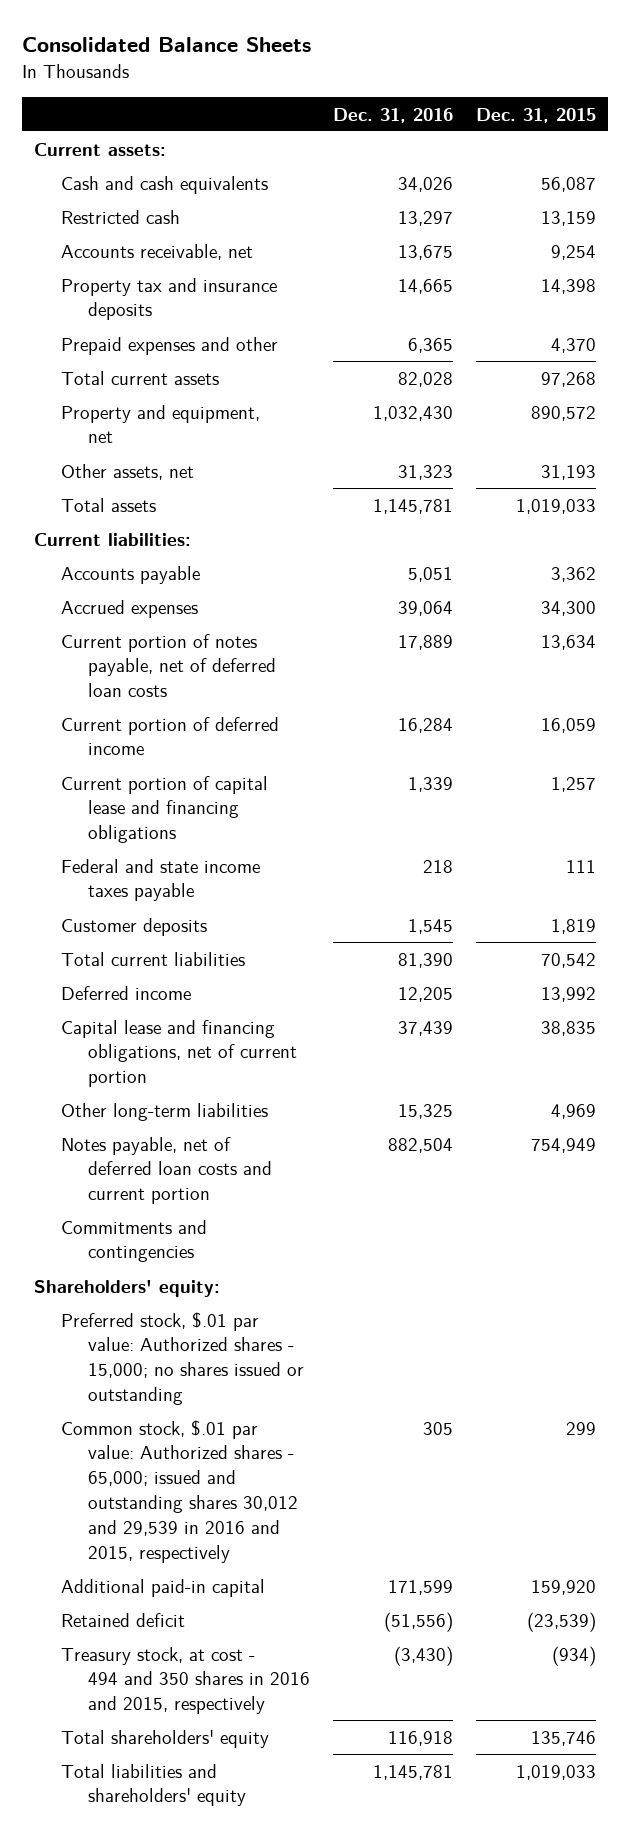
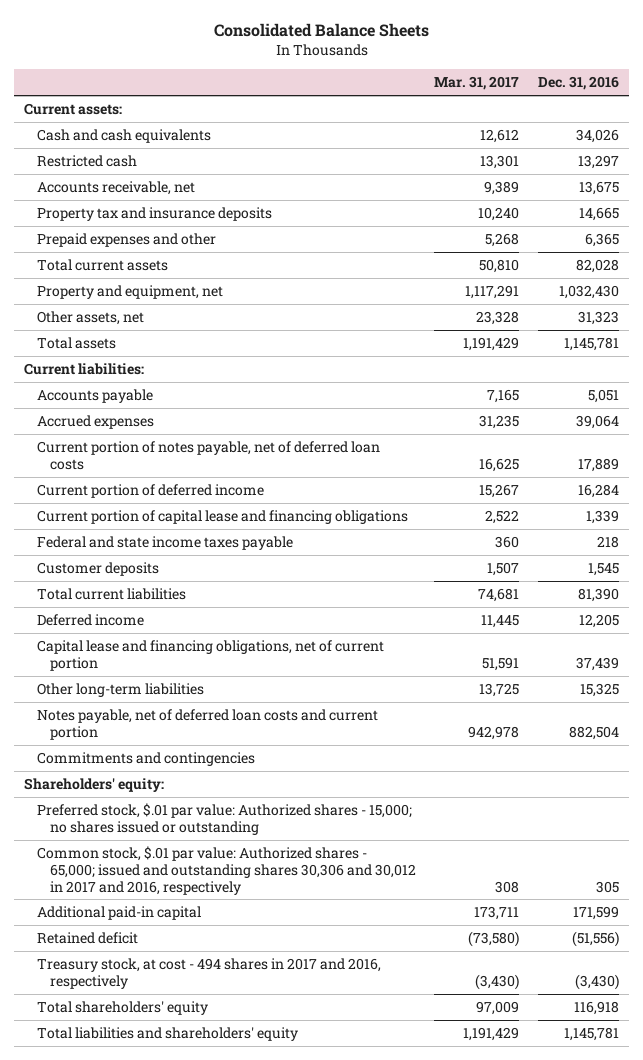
[476,107,597,123] Dec. 31, 2015 -> none
none -> [434,76,520,91] Mar. 31, 2017
[60,1419,298,1564] Common stock, $.01 par value: Authorized shares - 65,000; issued and outstanding shares 30,012 and 29,539 in 2016 and 2015, respectively -> [36,845,416,895] Common stock, $.01 par value: Authorized shares - 65,000; issued and outstanding shares 30,306 and 30,012 in 2017 and 2016, respectively
[60,1646,310,1715] Treasury stock, at cost - 494 and 350 shares in 2016 and 2015, respectively -> [36,957,381,989] Treasury stock, at cost - 494 shares in 2017 and 2016, respectively

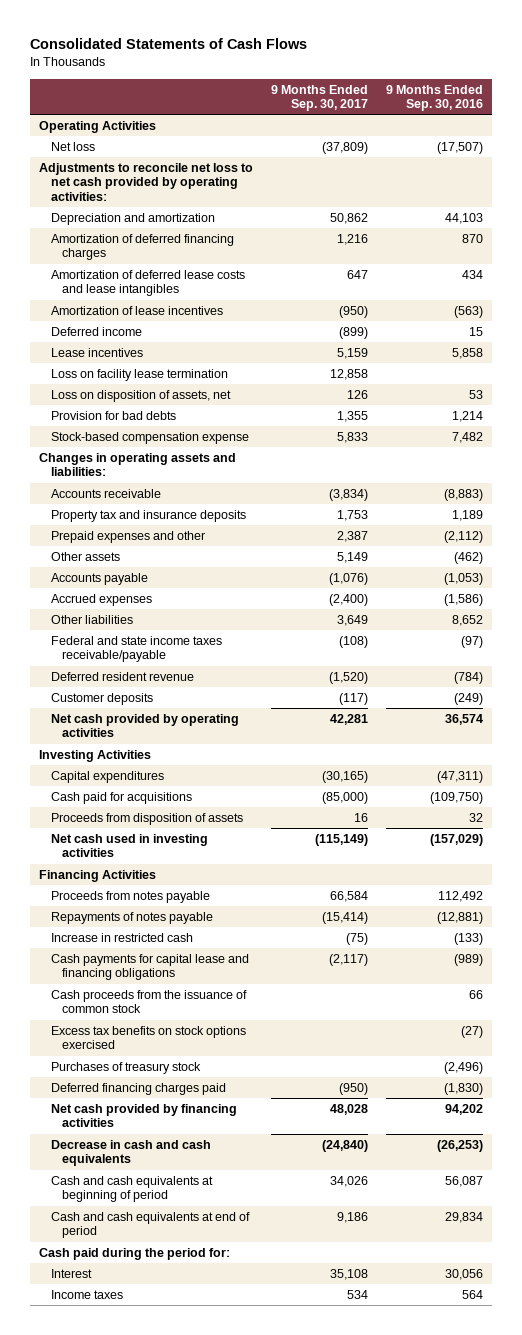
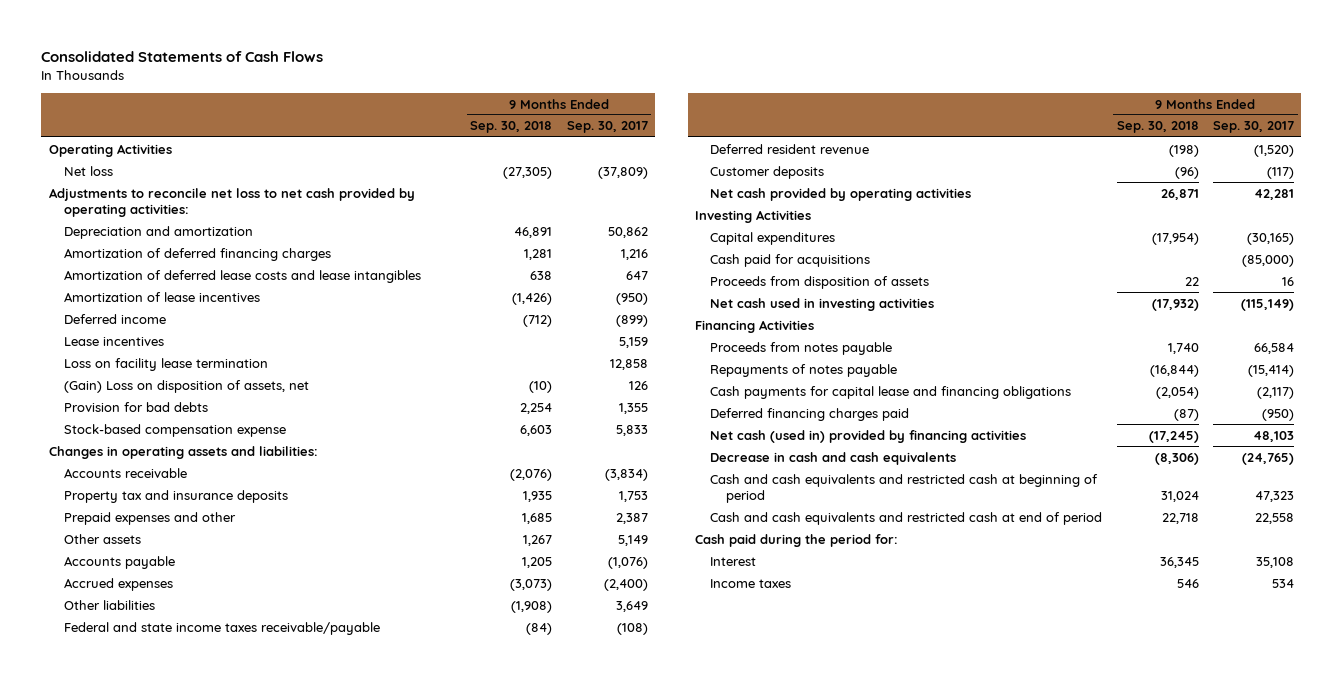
[386,84,484,111] 9 Months Ended Sep. 30, 2016 -> none
none -> [470,121,553,134] Sep. 30, 2018
[50,389,231,402] Loss on disposition of assets, net -> [63,379,309,393] (Gain) Loss on disposition of assets, net
[50,932,193,942] Increase in restricted cash -> none
[50,989,247,1014] Cash proceeds from the issuance of common stock -> none
[50,1025,246,1050] Excess tax benefits on stock options exercised -> none
[50,1061,201,1074] Purchases of treasury stock -> none
[50,1103,237,1128] Net cash provided by financing activities -> [710,429,1027,443] Net cash (used in) provided by financing activities
[330,1103,369,1115] 48,028 -> [1253,430,1295,442] 48,103
[322,1139,369,1152] (24,840) -> [1242,452,1295,465] (24,765)
[50,1175,213,1203] Cash and cash equivalents at beginning of period -> [710,473,1099,504] Cash and cash equivalents and restricted cash at beginning of period
[330,1175,369,1187] 34,026 -> [1255,491,1295,503] 47,323
[50,1211,250,1239] Cash and cash equivalents at end of period -> [710,511,1103,525] Cash and cash equivalents and restricted cash at end of period
[337,1211,369,1223] 9,186 -> [1255,512,1295,524] 22,558

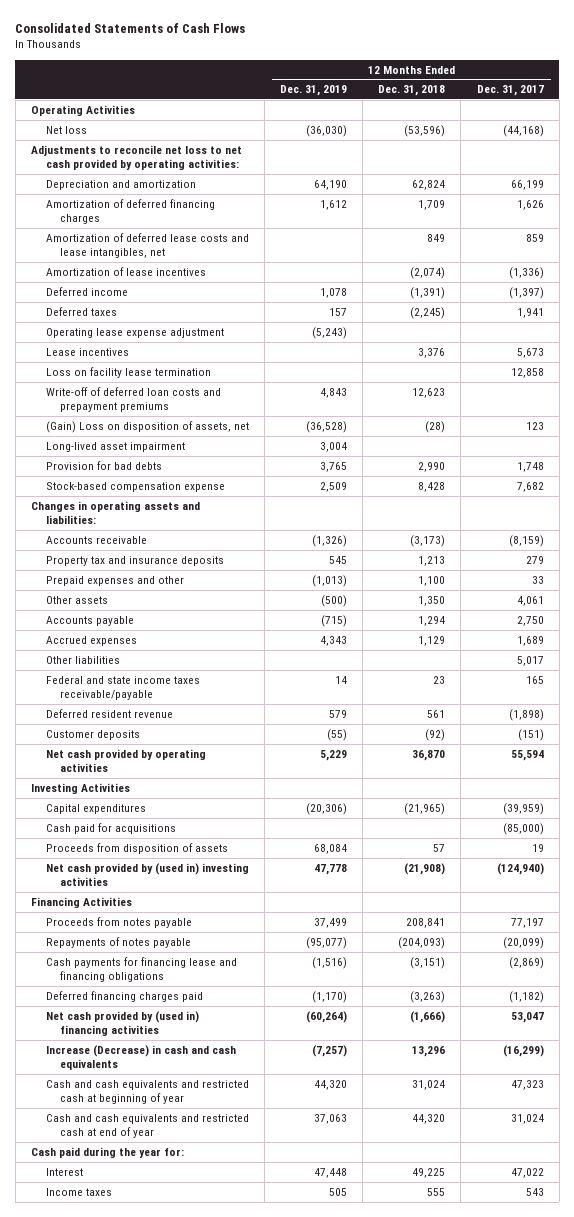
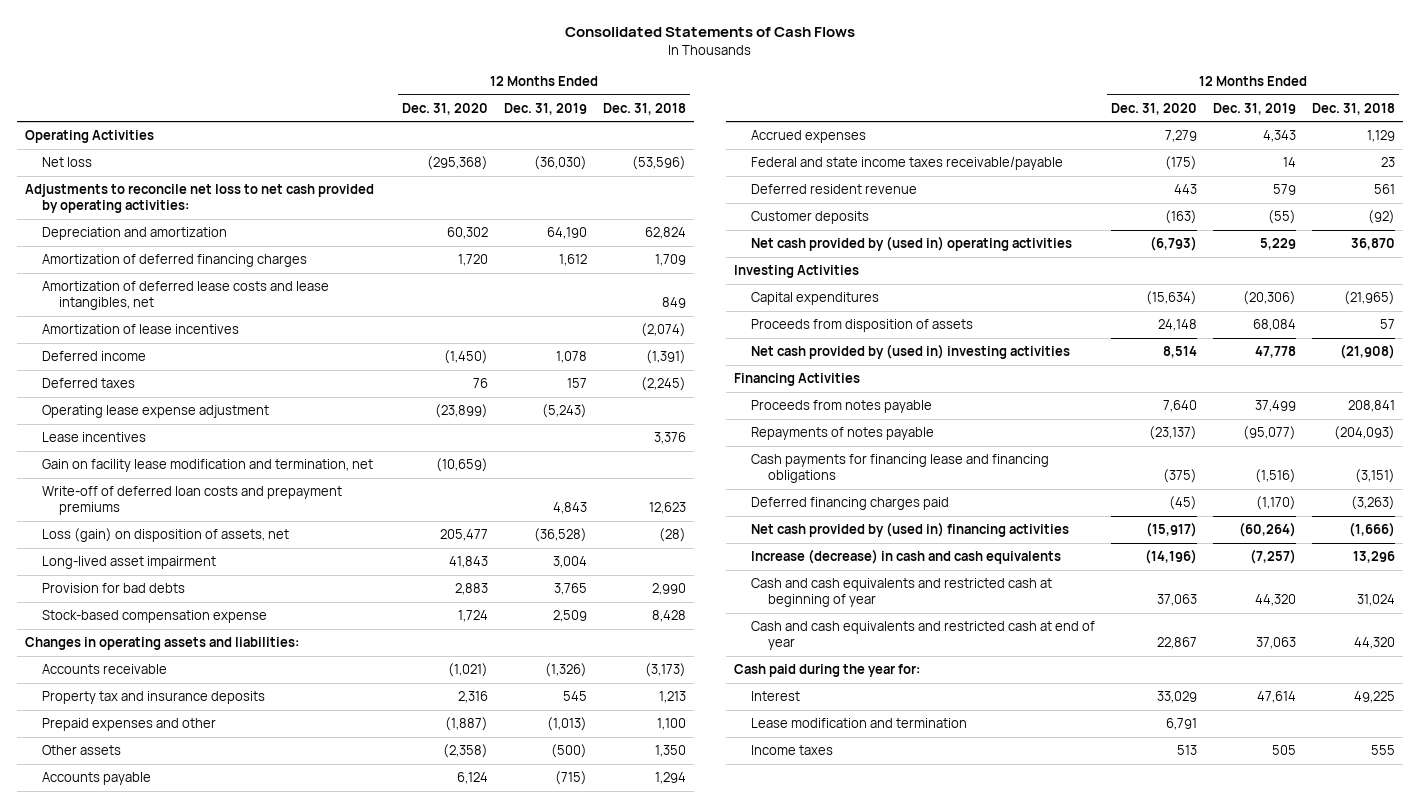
[476,85,544,97] Dec. 31, 2017 -> none
none -> [401,102,488,115] Dec. 31, 2020
[45,366,211,378] Loss on facility lease termination -> none
none -> [41,459,373,473] Gain on facility lease modification and termination, net
[45,420,249,433] (Gain) Loss on disposition of assets, net -> [41,528,289,543] Loss (gain) on disposition of assets, net
[45,655,120,664] Other liabilities -> none
[45,748,206,772] Net cash provided by operating activities -> [751,236,1073,252] Net cash provided by (used in) operating activities
[45,822,176,834] Cash paid for acquisitions -> none
[45,1044,236,1070] Increase (Decrease) in cash and cash equivalents -> [751,549,1062,565] Increase (decrease) in cash and cash equivalents
[313,1167,347,1178] 47,448 -> [1257,691,1297,704] 47,614
none -> [751,718,968,729] Lease modification and termination

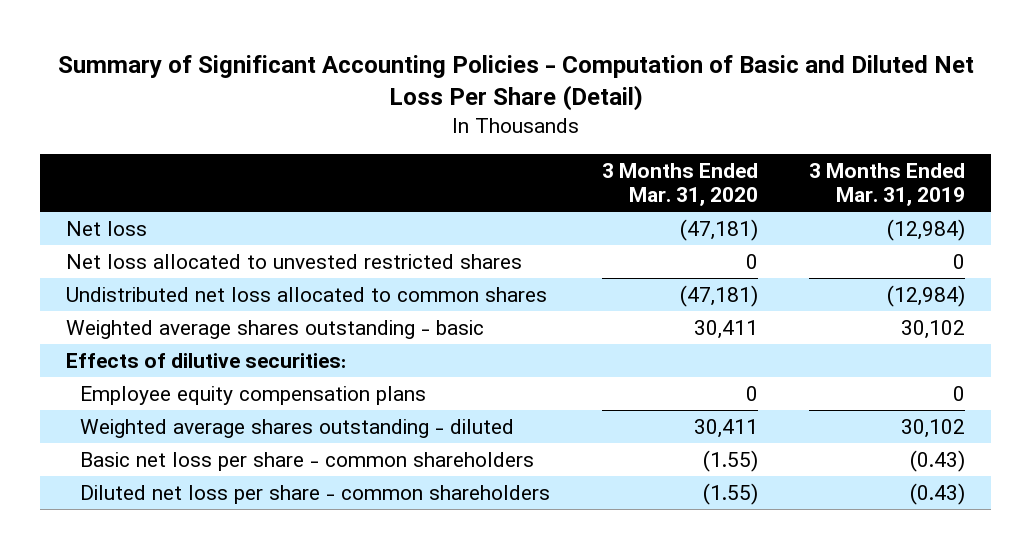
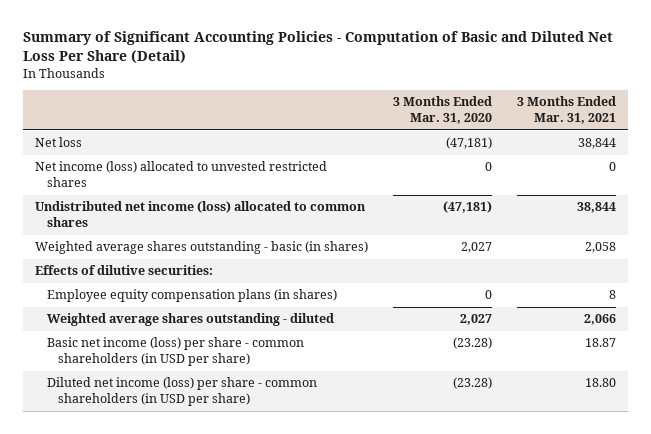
[809,162,966,207] 3 Months Ended Mar. 31, 2019 -> none
none -> [516,96,616,125] 3 Months Ended Mar. 31, 2021
[65,253,522,269] Net loss allocated to unvested restricted shares -> [35,161,328,188] Net income (loss) allocated to unvested restricted shares
[65,286,547,302] Undistributed net loss allocated to common shares -> [35,201,367,228] Undistributed net income (loss) allocated to common shares
[65,319,484,339] Weighted average shares outstanding - basic -> [35,241,369,255] Weighted average shares outstanding - basic (in shares)
[693,319,758,339] 30,411 -> [461,242,493,254] 2,027
[80,385,427,405] Employee equity compensation plans -> [46,289,337,303] Employee equity compensation plans (in shares)
[693,418,758,438] 30,411 -> [460,314,493,326] 2,027
[80,451,535,471] Basic net loss per share - common shareholders -> [46,337,304,367] Basic net income (loss) per share - common shareholders (in USD per share)
[702,449,758,472] (1.55) -> [453,337,493,350] (23.28)
[80,484,551,504] Diluted net loss per share - common shareholders -> [46,377,317,407] Diluted net income (loss) per share - common shareholders (in USD per share)
[702,482,758,505] (1.55) -> [453,377,493,390] (23.28)

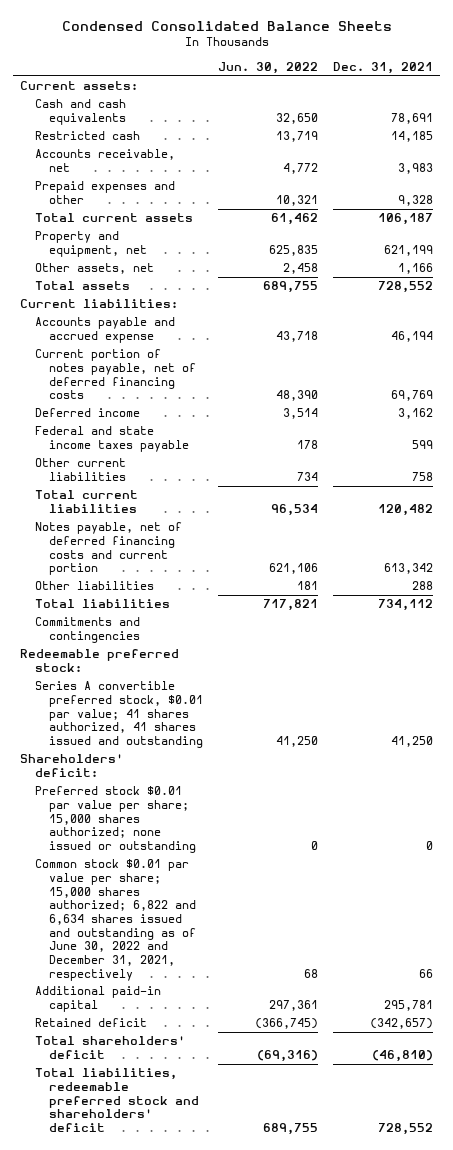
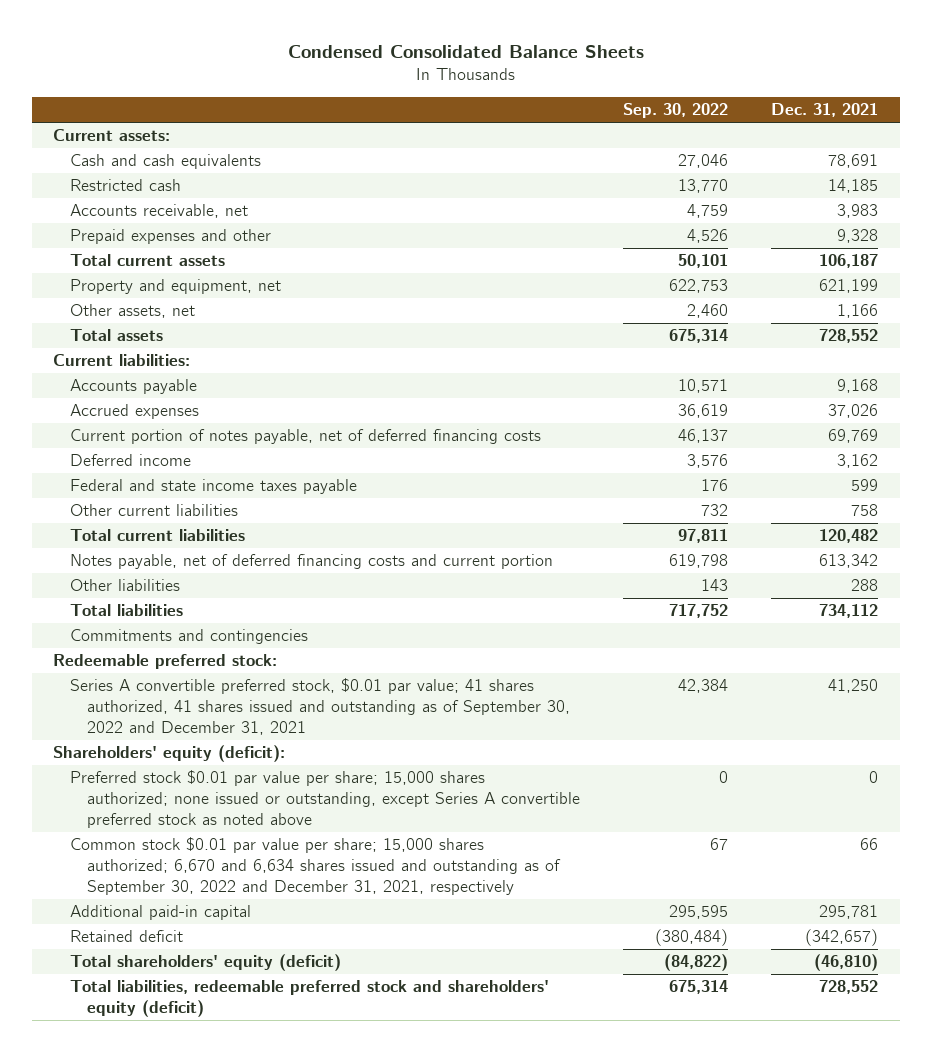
[218,61,319,74] Jun. 30, 2022 -> none
none -> [623,103,729,119] Sep. 30, 2022
[34,317,175,343] Accounts payable and accrued expense -> [70,379,198,395] Accounts payable
[391,330,434,342] 46,194 -> [837,379,879,394] 9,168
none -> [70,404,200,420] Accrued expenses
[34,681,204,749] Series A convertible preferred stock, $0.01 par value; 41 shares authorized, 41 shares issued and outstanding -> [70,678,571,736] Series A convertible preferred stock, $0.01 par value; 41 shares authorized, 41 shares issued and outstanding as of September 30, 2022 and December 31, 2021
[20,754,124,777] Shareholders' deficit: -> [53,745,286,763] Shareholders' equity (deficit):
[34,786,197,854] Preferred stock $0.01 par value per share; 15,000 shares authorized; none issued or outstanding -> [70,770,581,829] Preferred stock $0.01 par value per share; 15,000 shares authorized; none issued or outstanding, except Series A convertible preferred stock as noted above
[34,859,197,981] Common stock $0.01 par value per share; 15,000 shares authorized; 6,822 and 6,634 shares issued and outstanding as of June 30, 2022 and December 31, 2021, respectively -> [70,837,562,896] Common stock $0.01 par value per share; 15,000 shares authorized; 6,670 and 6,634 shares issued and outstanding as of September 30, 2022 and December 31, 2021, respectively
[34,1036,185,1059] Total shareholders' deficit -> [70,954,342,972] Total shareholders' equity (deficit)
[34,1068,200,1133] Total liabilities, redeemable preferred stock and shareholders' deficit -> [70,980,550,1018] Total liabilities, redeemable preferred stock and shareholders' equity (deficit)

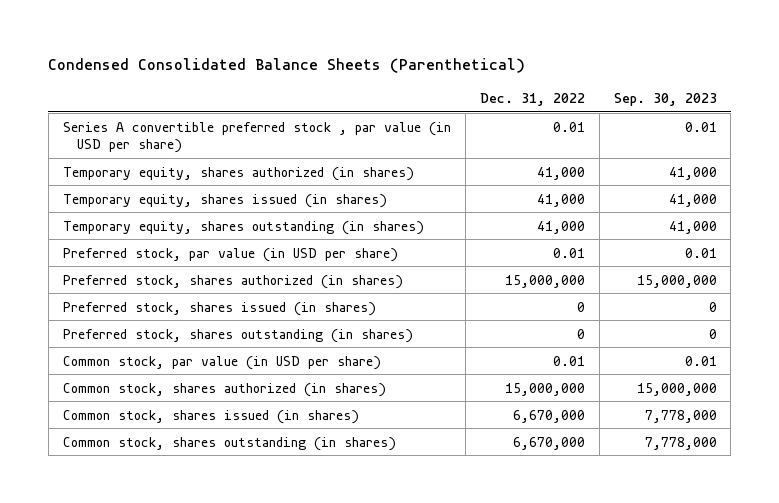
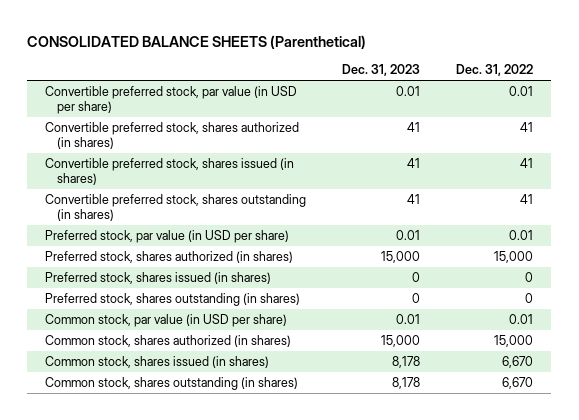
[48,58,526,74] Condensed Consolidated Balance Sheets (Parenthetical) -> [27,34,367,49] CONSOLIDATED BALANCE SHEETS (Parenthetical)
[613,92,717,106] Sep. 30, 2023 -> none
none -> [342,64,421,77] Dec. 31, 2023
[62,121,451,153] Series A convertible preferred stock , par value (in USD per share) -> [45,86,298,114] Convertible preferred stock, par value (in USD per share)
[62,166,414,181] Temporary equity, shares authorized (in shares) -> [45,122,300,149] Convertible preferred stock, shares authorized (in shares)
[536,166,585,180] 41,000 -> [520,122,534,133] 41
[62,193,387,208] Temporary equity, shares issued (in shares) -> [45,158,295,185] Convertible preferred stock, shares issued (in shares)
[536,193,585,207] 41,000 -> [520,158,534,169] 41
[62,220,424,235] Temporary equity, shares outstanding (in shares) -> [45,194,307,221] Convertible preferred stock, shares outstanding (in shares)
[536,220,585,234] 41,000 -> [520,194,534,205] 41
[504,274,585,288] 15,000,000 -> [494,251,534,264] 15,000
[504,382,585,396] 15,000,000 -> [494,335,534,348] 15,000
[512,409,585,423] 6,670,000 -> [502,356,534,369] 6,670
[512,436,585,450] 6,670,000 -> [502,377,534,390] 6,670

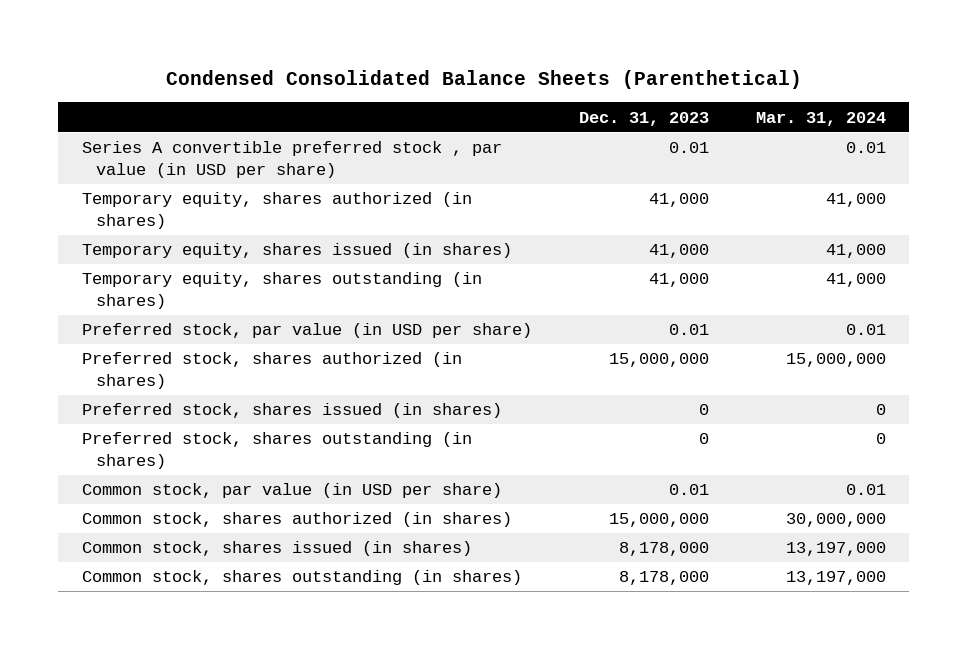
[27,34,367,49] CONSOLIDATED BALANCE SHEETS (Parenthetical) -> [165,70,802,90] Condensed Consolidated Balance Sheets (Parenthetical)
[456,64,534,77] Dec. 31, 2022 -> none
none -> [755,111,886,126] Mar. 31, 2024
[45,86,298,114] Convertible preferred stock, par value (in USD per share) -> [81,141,502,179] Series A convertible preferred stock , par value (in USD per share)
[45,122,300,149] Convertible preferred stock, shares authorized (in shares) -> [81,192,472,230] Temporary equity, shares authorized (in shares)
[407,122,421,133] 41 -> [648,193,709,208] 41,000
[45,158,295,185] Convertible preferred stock, shares issued (in shares) -> [81,243,512,259] Temporary equity, shares issued (in shares)
[407,158,421,169] 41 -> [648,244,709,259] 41,000
[45,194,307,221] Convertible preferred stock, shares outstanding (in shares) -> [81,272,482,310] Temporary equity, shares outstanding (in shares)
[407,194,421,205] 41 -> [648,273,709,288] 41,000
[381,251,421,264] 15,000 -> [608,353,709,368] 15,000,000
[381,335,421,348] 15,000 -> [608,513,709,528] 15,000,000
[392,356,421,369] 8,178 -> [618,542,709,557] 8,178,000
[392,377,421,390] 8,178 -> [618,571,709,586] 8,178,000

